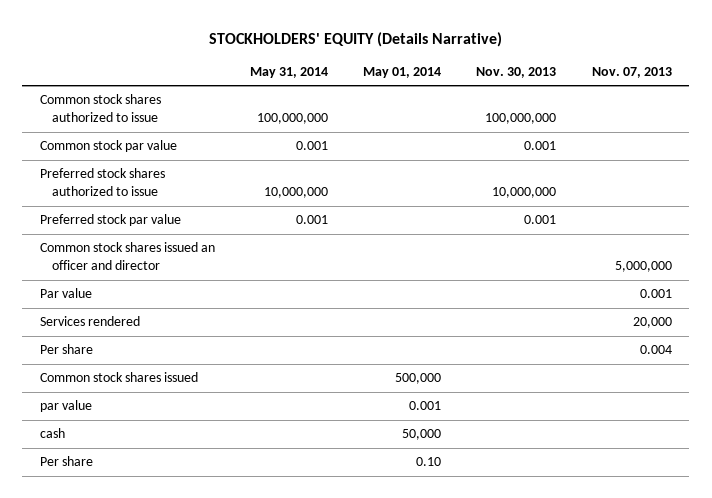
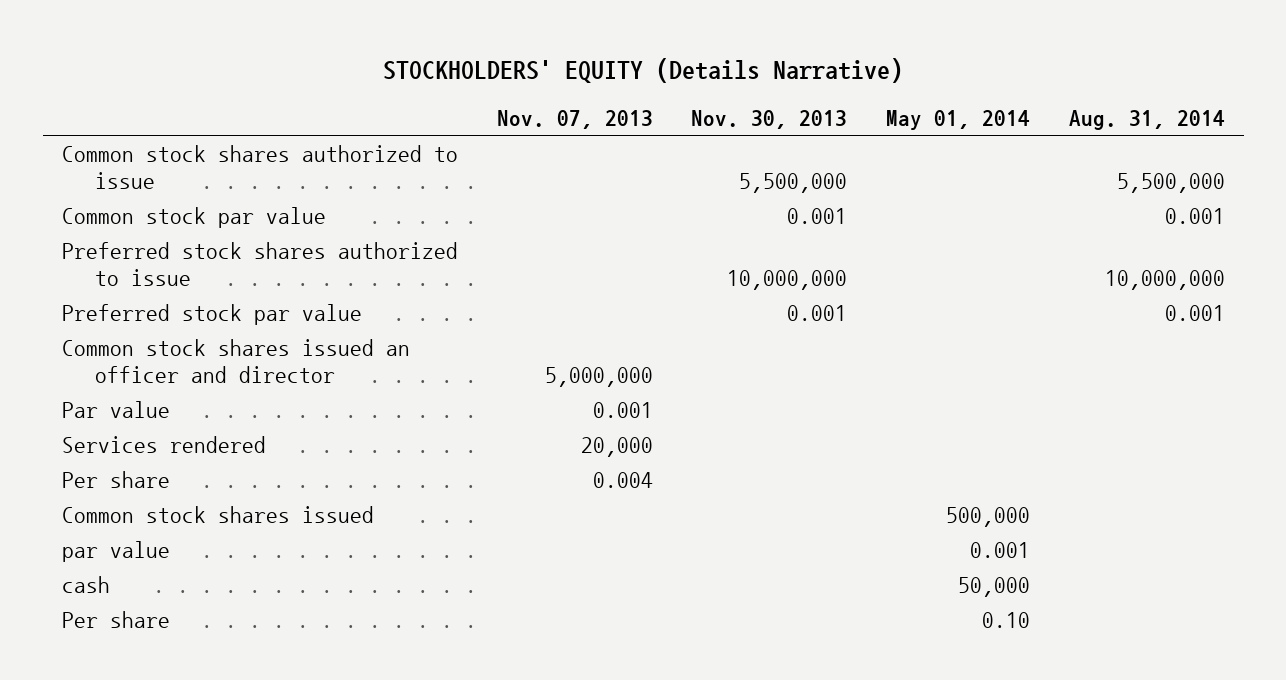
[250,66,329,78] May 31, 2014 -> none
none -> [1068,109,1225,130] Aug. 31, 2014
[485,112,557,124] 100,000,000 -> [739,172,848,193] 5,500,000

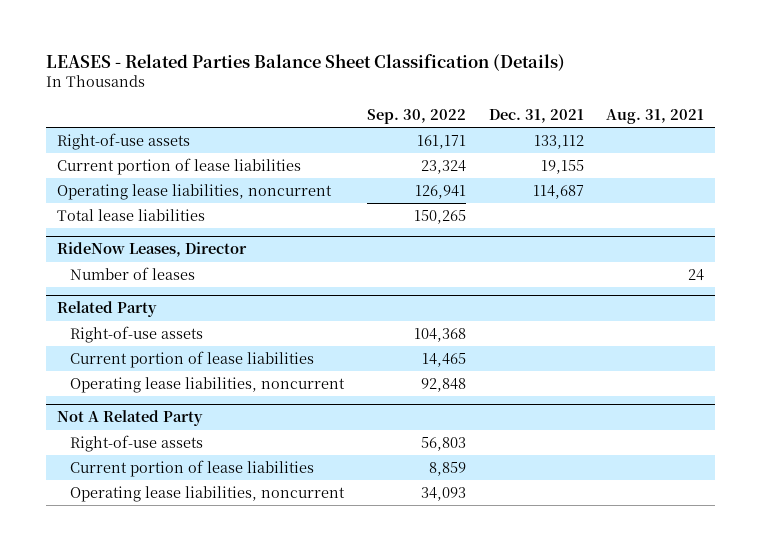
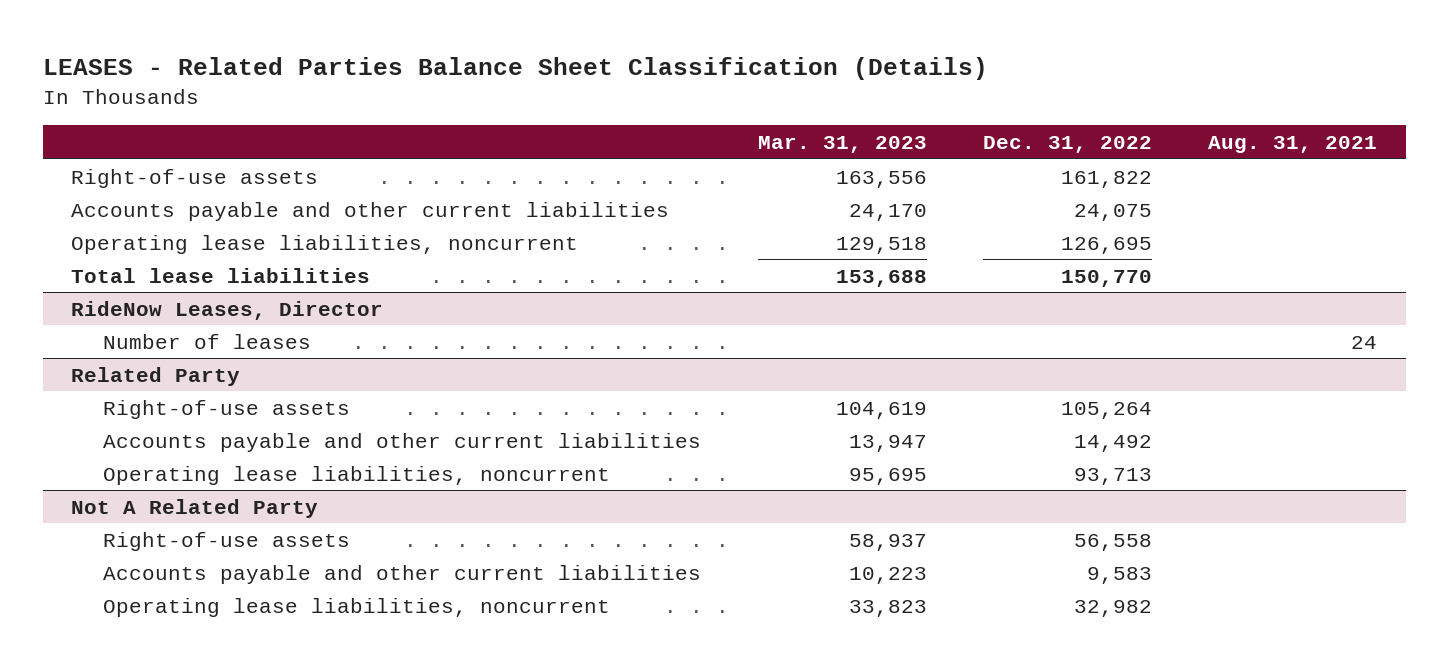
[367,108,467,124] Sep. 30, 2022 -> none
[488,108,584,123] Dec. 31, 2021 -> none
none -> [757,135,927,153] Mar. 31, 2023
none -> [982,135,1152,153] Dec. 31, 2022
[56,157,301,175] Current portion of lease liabilities -> [70,201,669,221] Accounts payable and other current liabilities
[70,350,315,368] Current portion of lease liabilities -> [103,432,702,452] Accounts payable and other current liabilities
[70,459,315,477] Current portion of lease liabilities -> [103,564,702,584] Accounts payable and other current liabilities

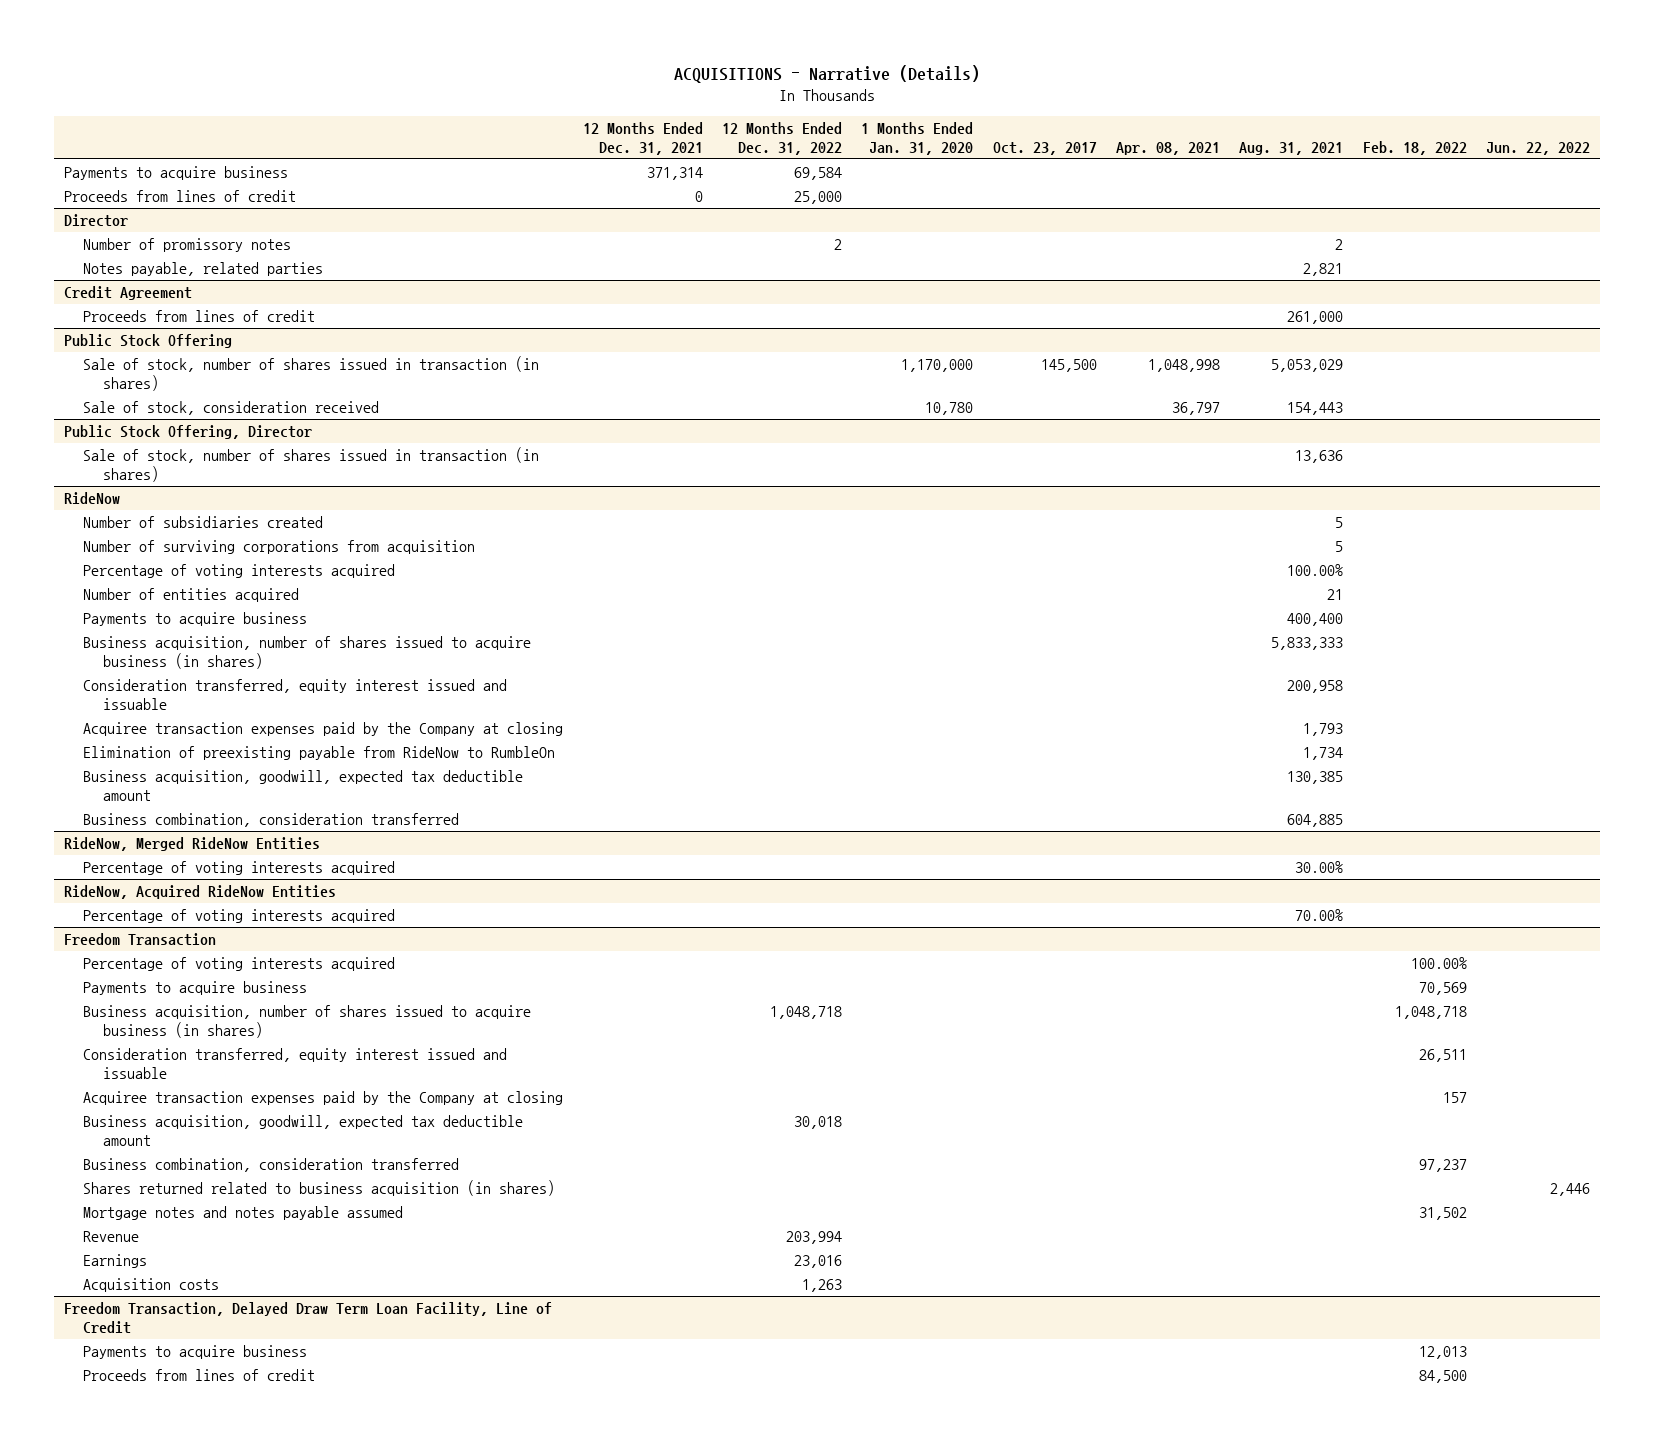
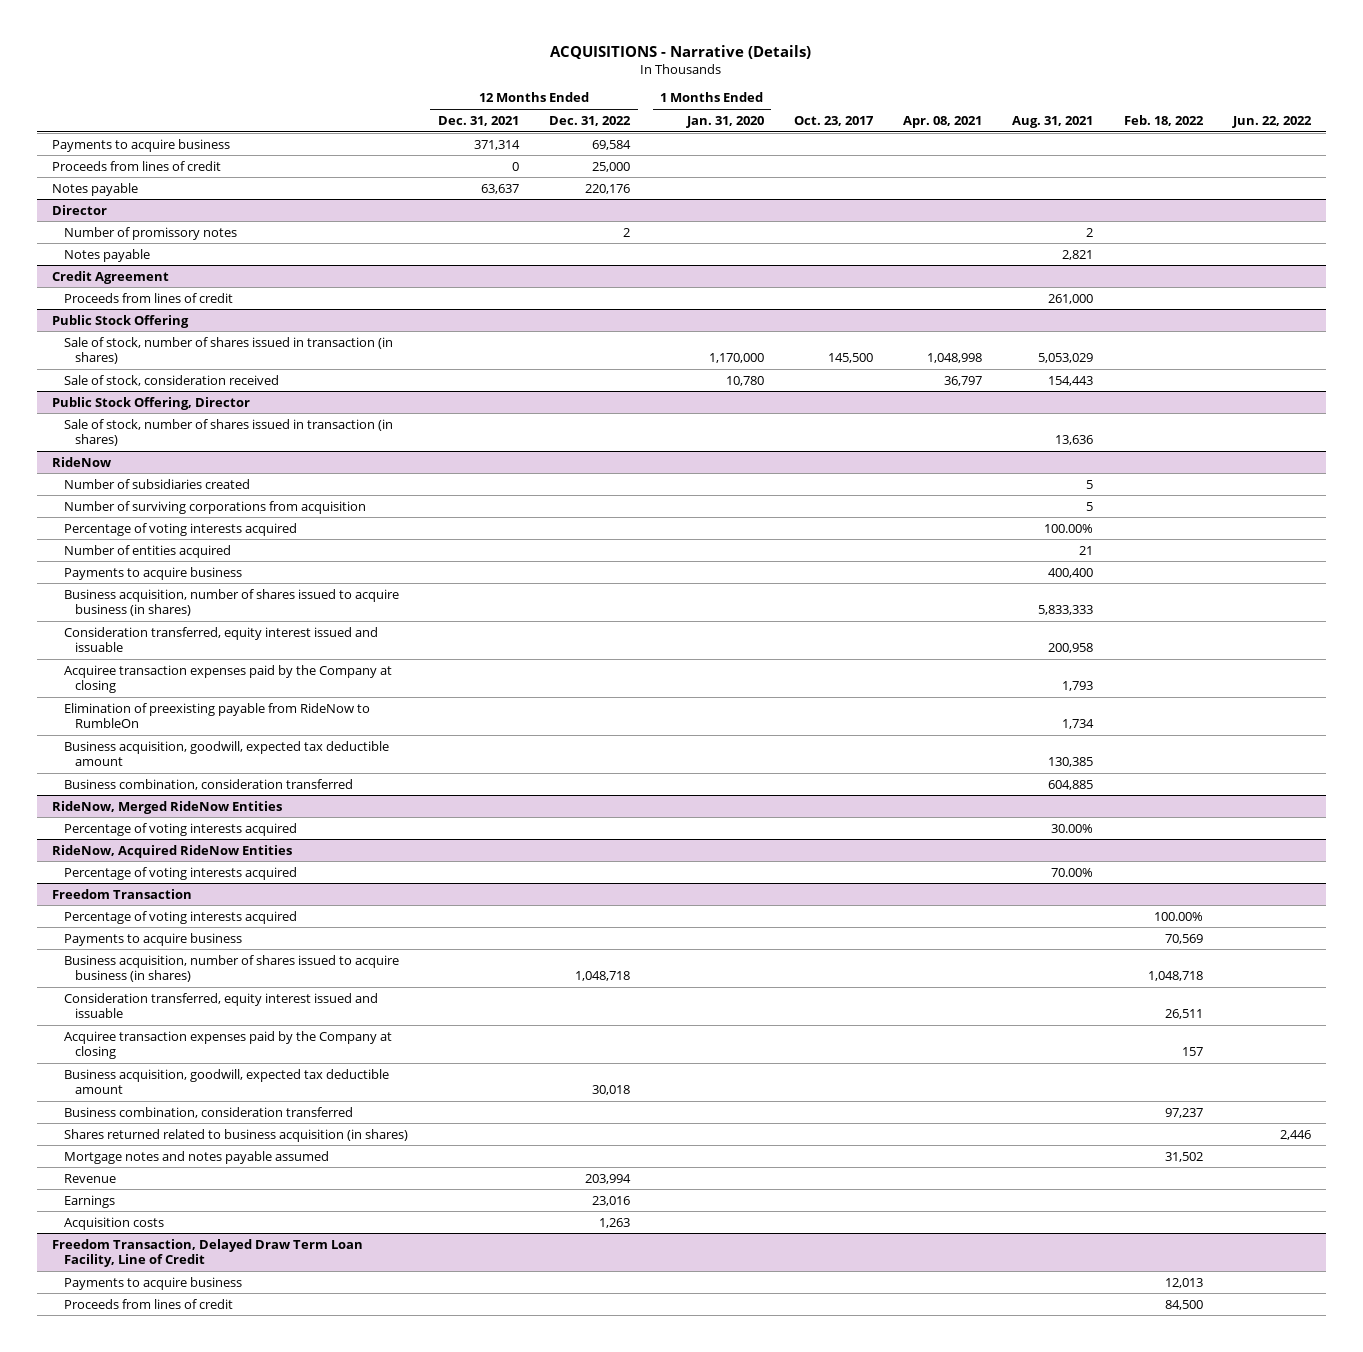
none -> [52,182,139,196] Notes payable
[83,261,324,276] Notes payable, related parties -> [63,248,150,262] Notes payable

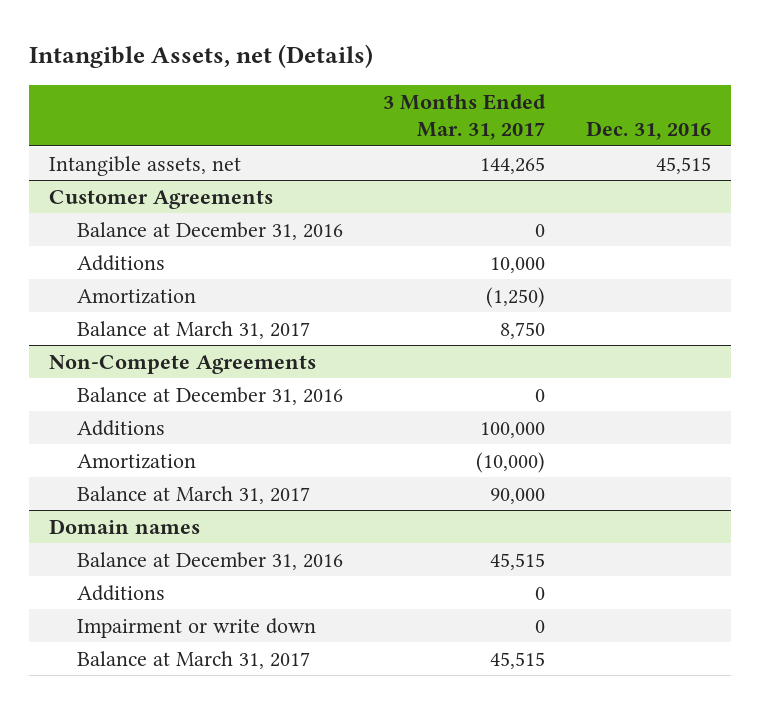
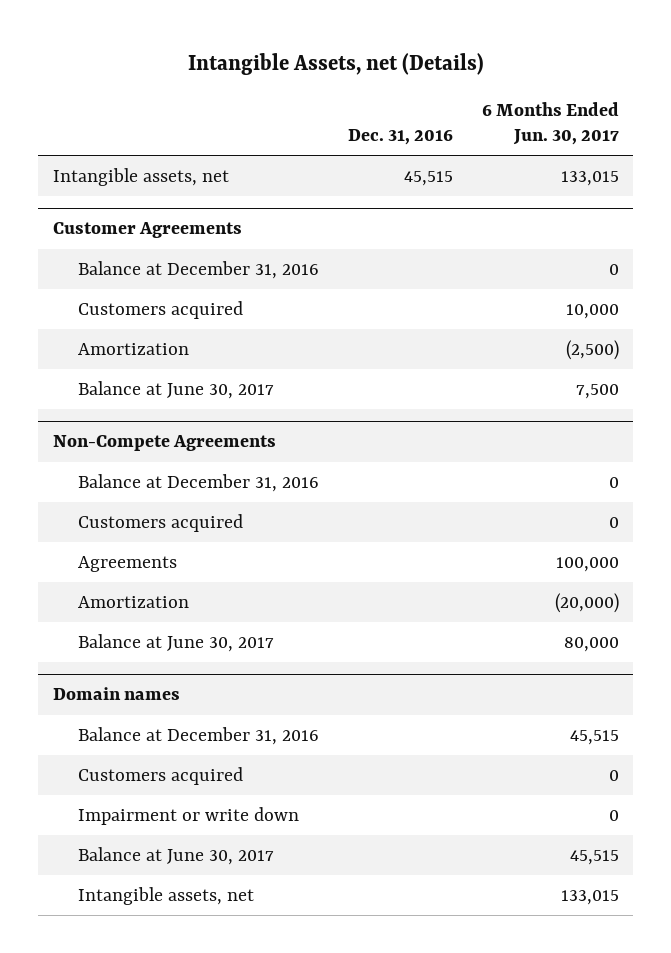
[383,93,547,140] 3 Months Ended Mar. 31, 2017 -> none
none -> [481,102,619,146] 6 Months Ended Jun. 30, 2017
[76,254,165,271] Additions -> none
none -> [77,301,243,320] Customers acquired
[76,320,310,339] Balance at March 31, 2017 -> [77,381,274,400] Balance at June 30, 2017
none -> [77,514,243,533] Customers acquired
[76,419,165,436] Additions -> [77,556,177,573] Agreements
[76,485,310,504] Balance at March 31, 2017 -> [77,634,274,653] Balance at June 30, 2017
[76,584,165,601] Additions -> none
none -> [77,767,243,786] Customers acquired
[76,650,310,669] Balance at March 31, 2017 -> [77,847,274,866] Balance at June 30, 2017
none -> [77,887,254,906] Intangible assets, net

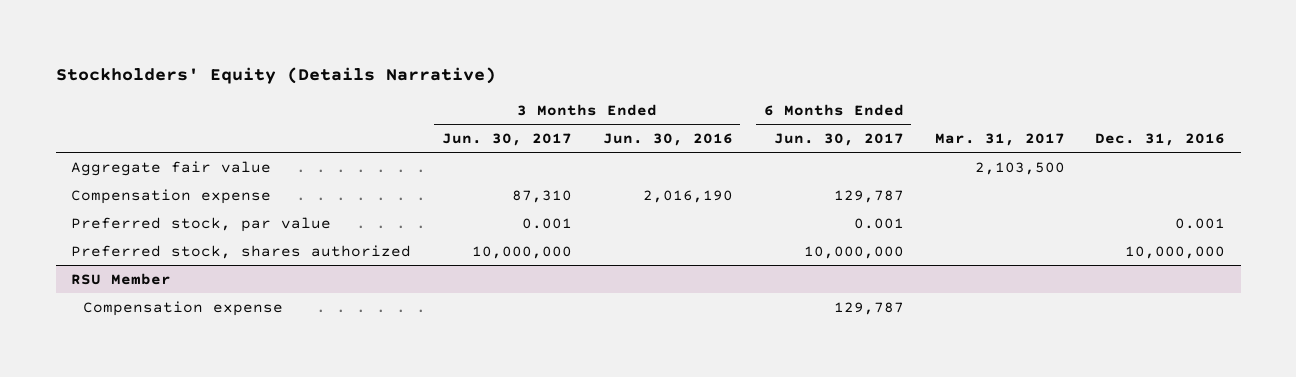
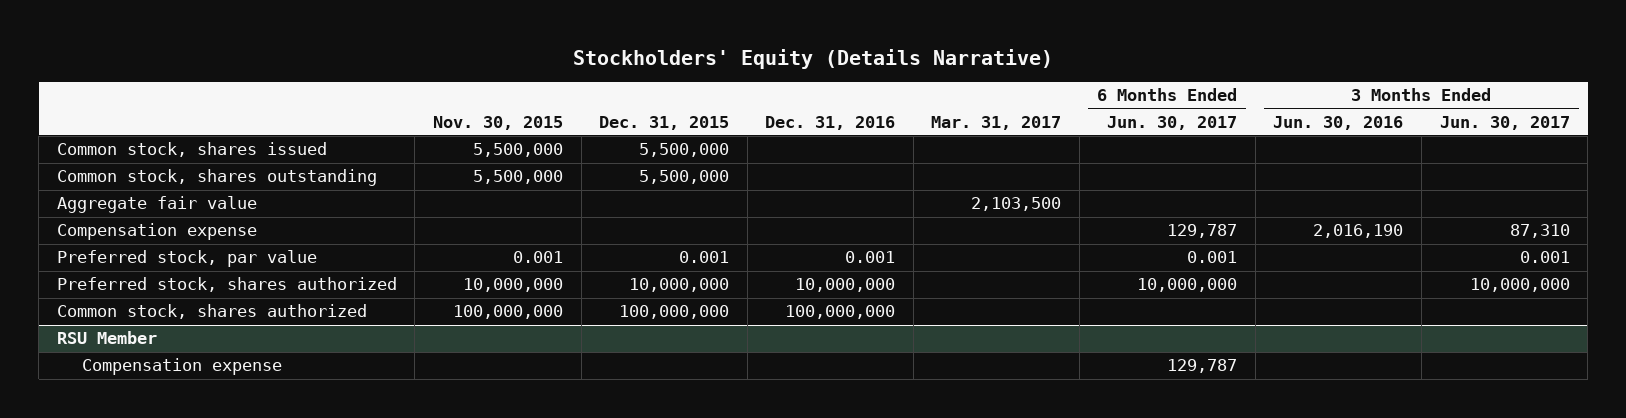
none -> [432,115,563,130] Nov. 30, 2015
none -> [599,115,730,130] Dec. 31, 2015
none -> [56,142,327,158] Common stock, shares issued
none -> [56,169,377,187] Common stock, shares outstanding
none -> [56,304,367,320] Common stock, shares authorized

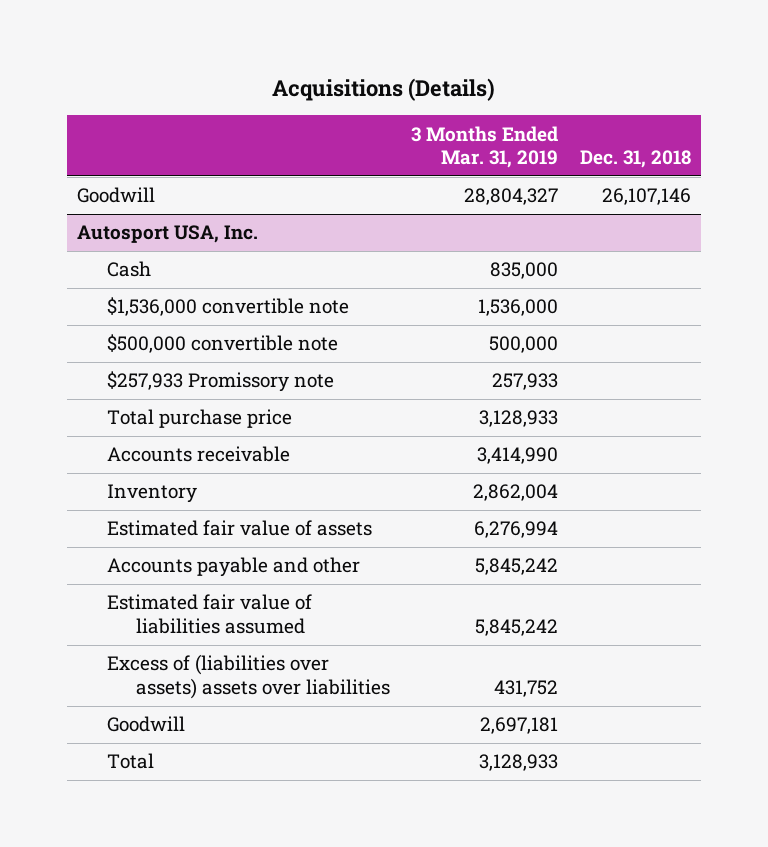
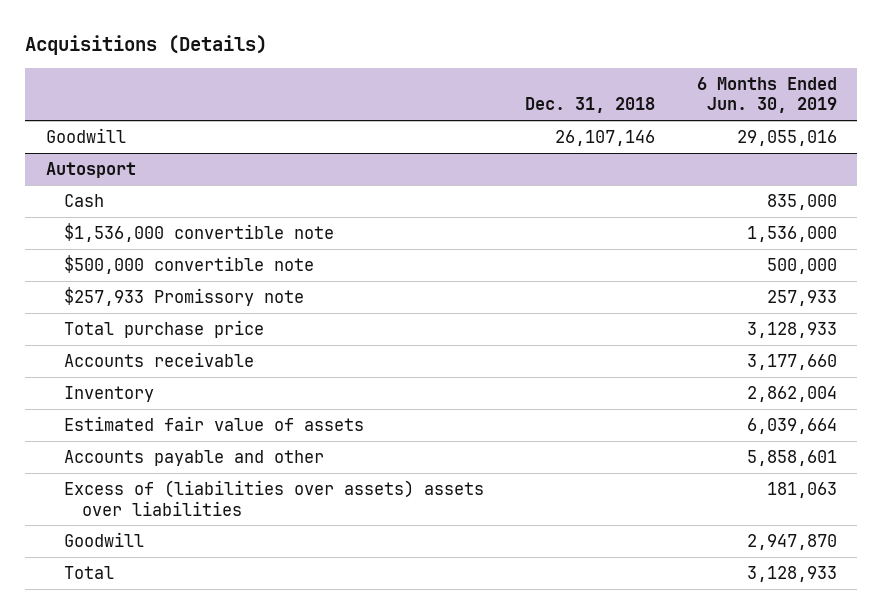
[411,125,559,169] 3 Months Ended Mar. 31, 2019 -> none
none -> [696,76,837,114] 6 Months Ended Jun. 30, 2019
[77,225,259,244] Autosport USA, Inc. -> [45,161,136,178] Autosport
[106,594,312,634] Estimated fair value of liabilities assumed -> none

